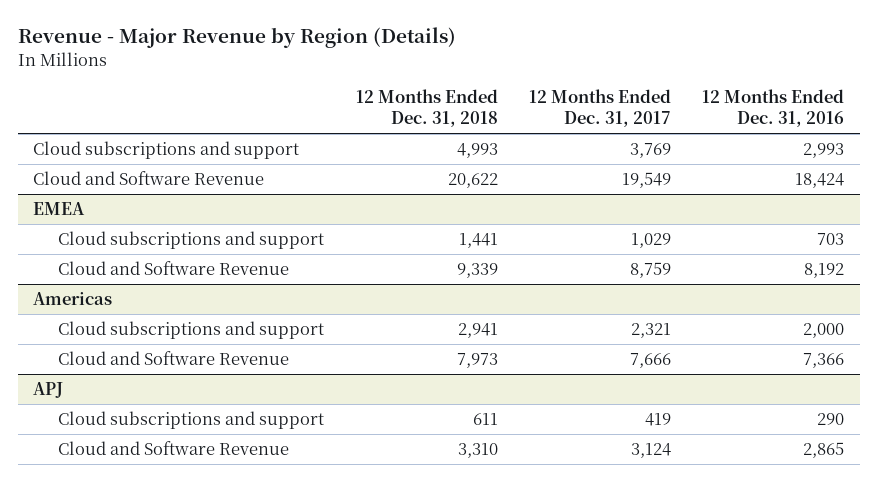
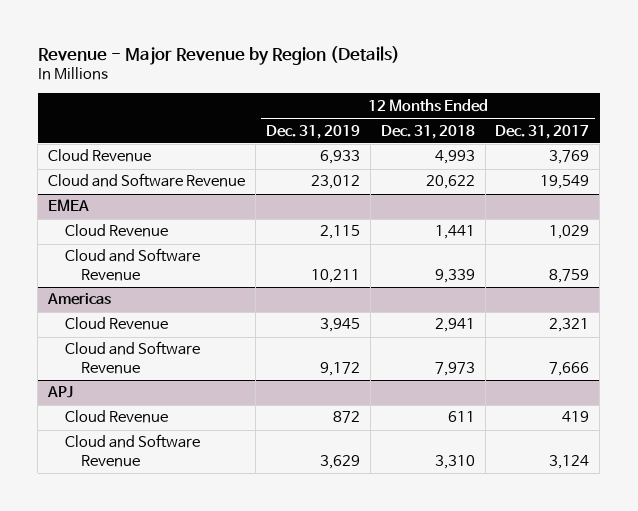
[702,89,845,128] 12 Months Ended Dec. 31, 2016 -> none
none -> [265,124,360,139] Dec. 31, 2019
[33,140,300,159] Cloud subscriptions and support -> [48,149,152,163] Cloud Revenue
[58,230,325,249] Cloud subscriptions and support -> [64,224,168,238] Cloud Revenue
[58,320,325,339] Cloud subscriptions and support -> [64,317,168,331] Cloud Revenue
[58,410,325,429] Cloud subscriptions and support -> [64,410,168,424] Cloud Revenue

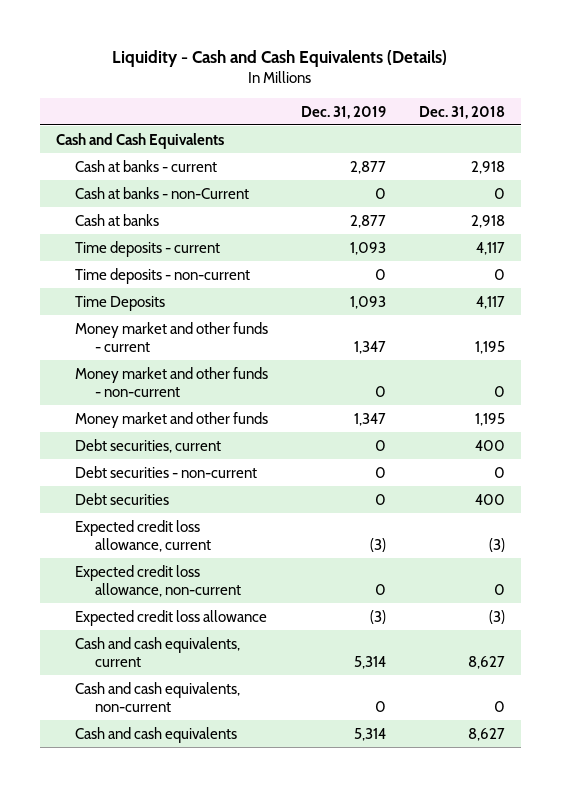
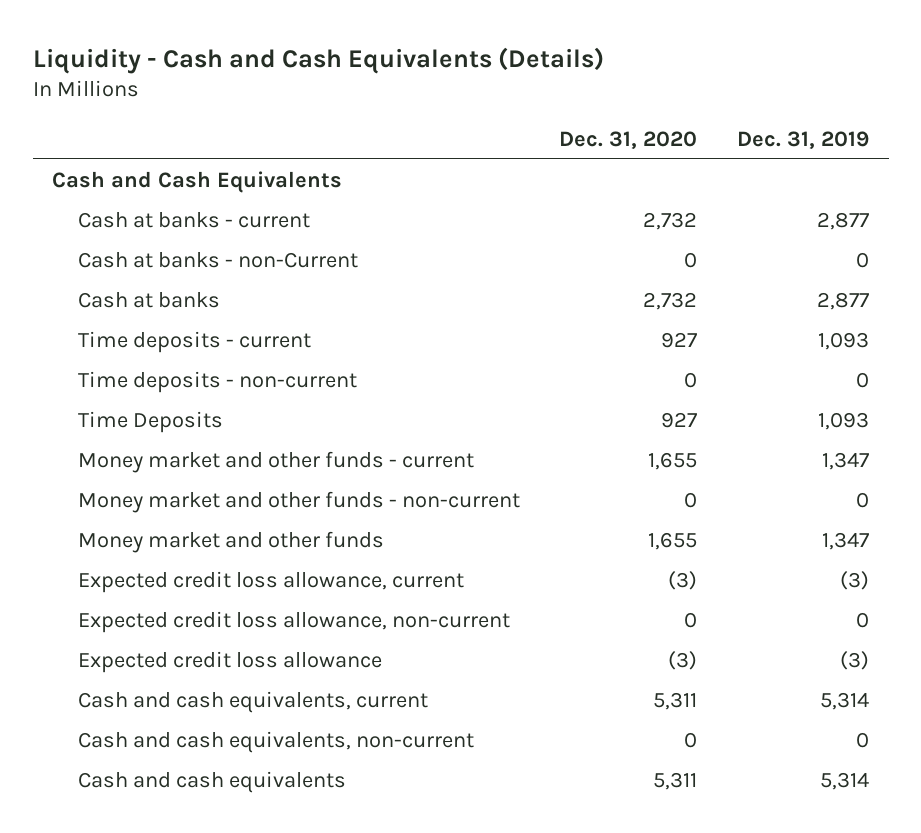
[418,105,505,119] Dec. 31, 2018 -> none
none -> [559,130,698,149] Dec. 31, 2020
[75,438,222,453] Debt securities, current -> none
[75,465,258,478] Debt securities - non-current -> none
[75,492,170,505] Debt securities -> none

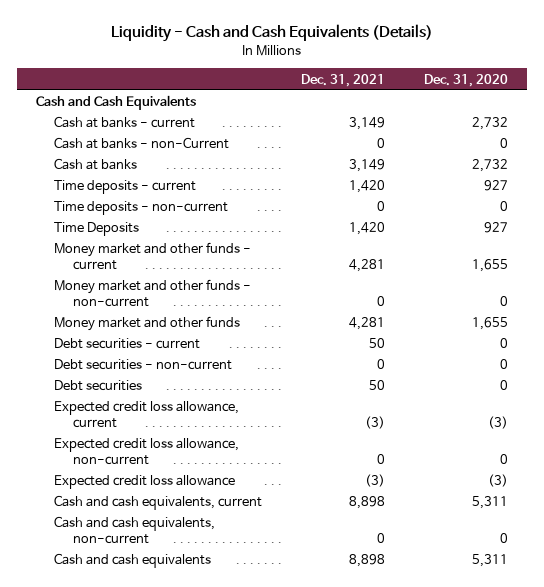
[736,130,869,149] Dec. 31, 2019 -> none
none -> [301,73,386,87] Dec. 31, 2021
none -> [54,338,201,350] Debt securities - current
none -> [54,359,233,371] Debt securities - non-current
none -> [54,380,143,392] Debt securities

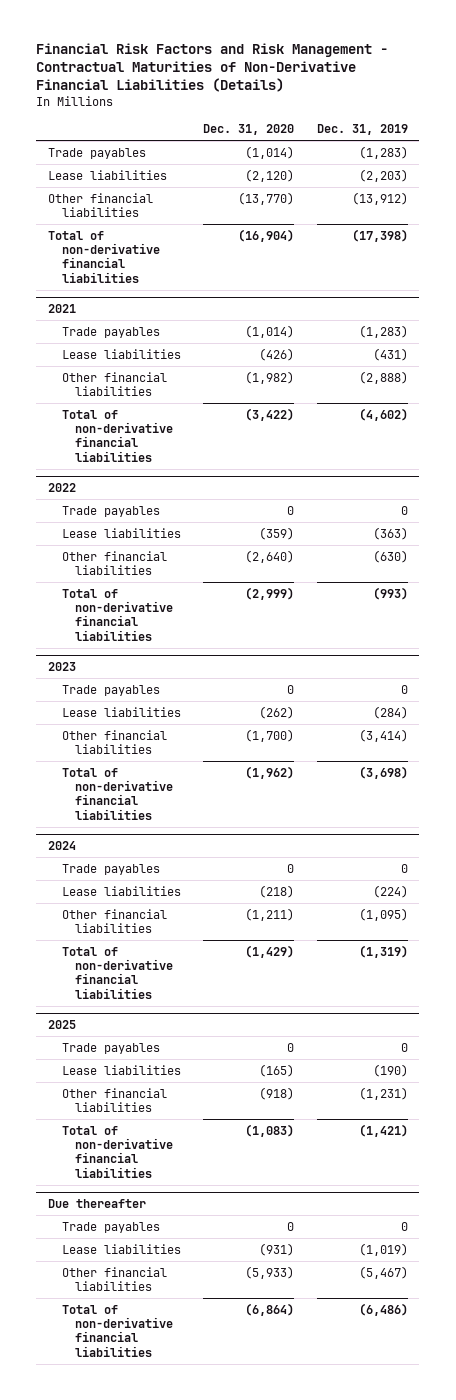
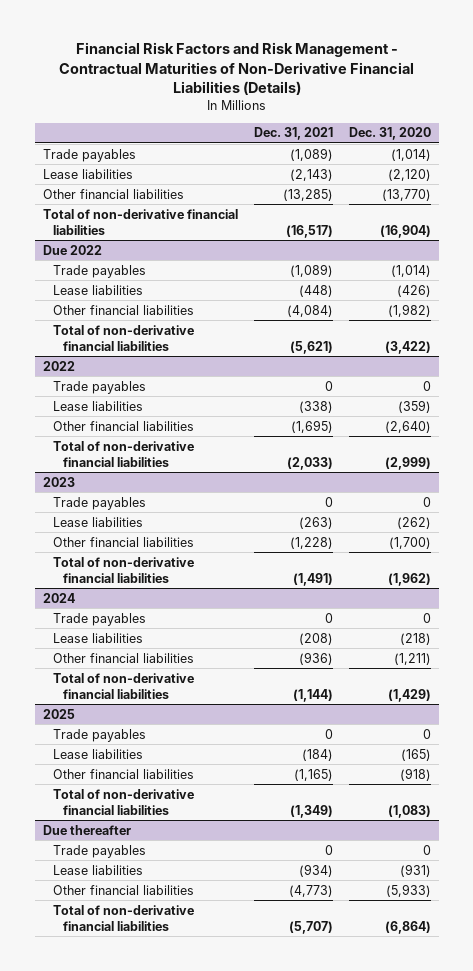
[317,124,409,136] Dec. 31, 2019 -> none
none -> [253,127,333,141] Dec. 31, 2021
[47,303,76,313] 2021 -> [42,244,102,255] Due 2022

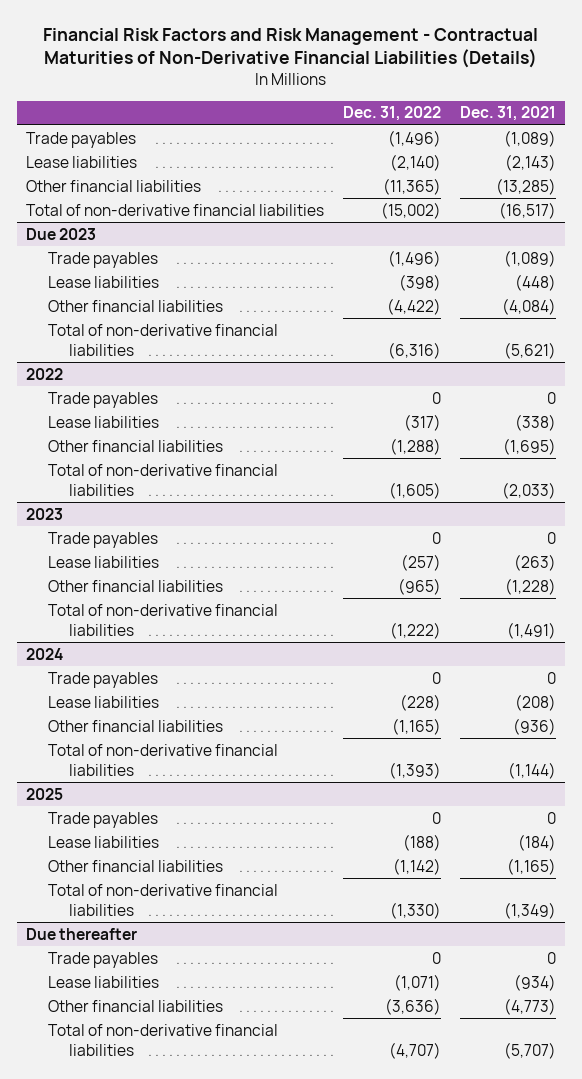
[348,127,431,141] Dec. 31, 2020 -> none
none -> [343,106,442,122] Dec. 31, 2022
[42,244,102,255] Due 2022 -> [26,227,97,240] Due 2023

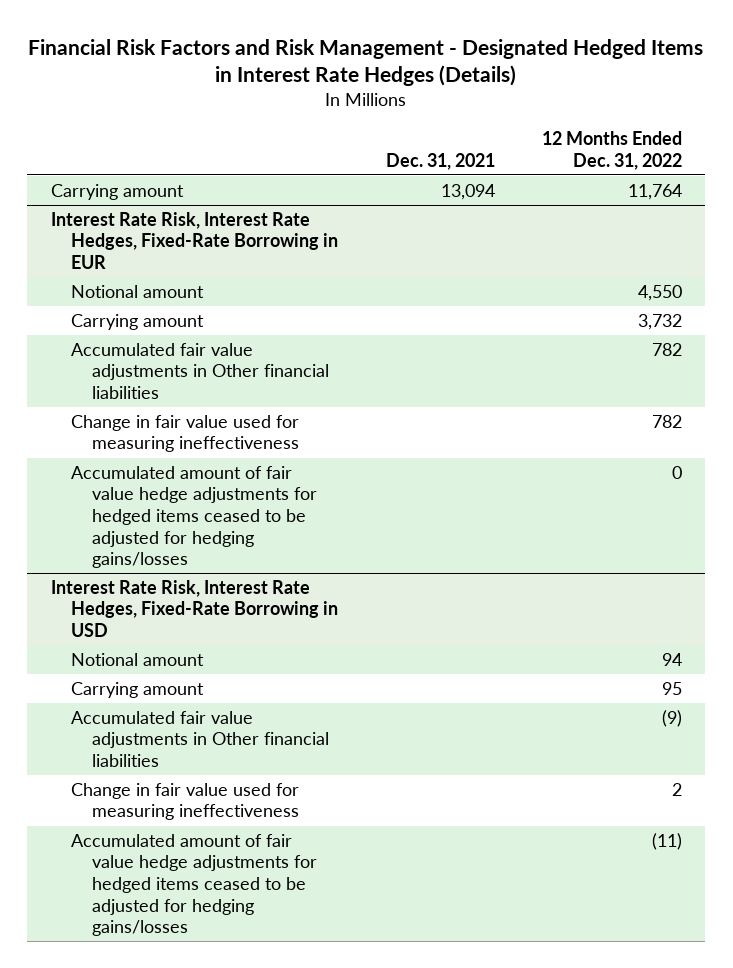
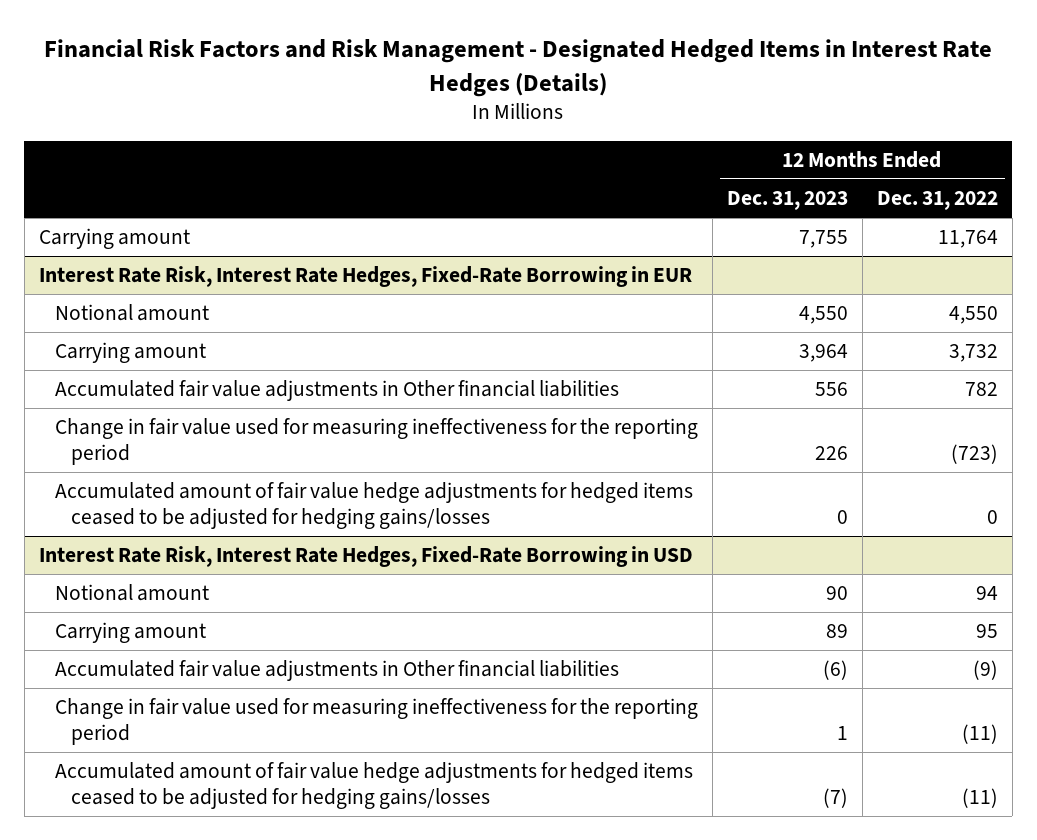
[385,152,495,170] Dec. 31, 2021 -> none
none -> [726,191,848,211] Dec. 31, 2023
[71,414,300,453] Change in fair value used for measuring ineffectiveness -> [55,418,699,466] Change in fair value used for measuring ineffectiveness for the reporting period
[651,414,682,428] 782 -> [950,444,998,465] (723)
[71,782,300,821] Change in fair value used for measuring ineffectiveness -> [55,698,699,746] Change in fair value used for measuring ineffectiveness for the reporting period
[671,782,682,796] 2 -> [961,724,998,745] (11)

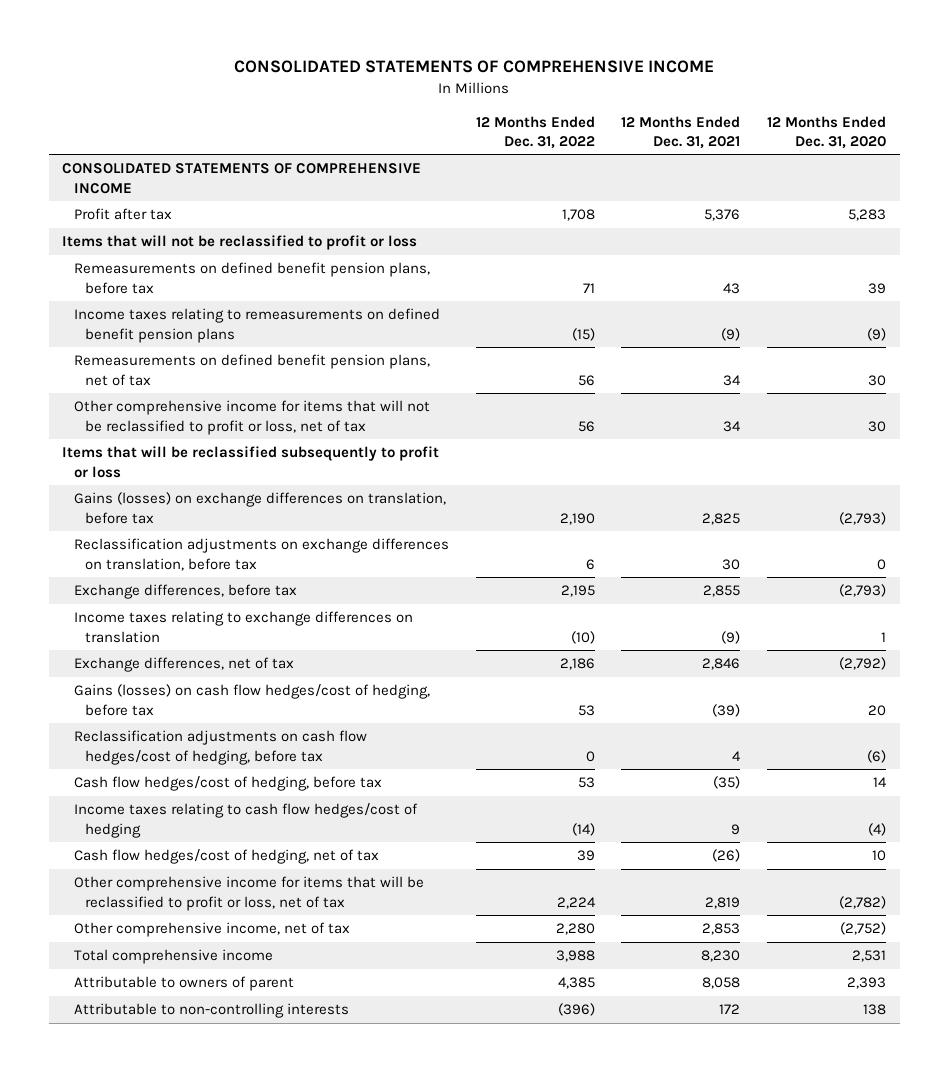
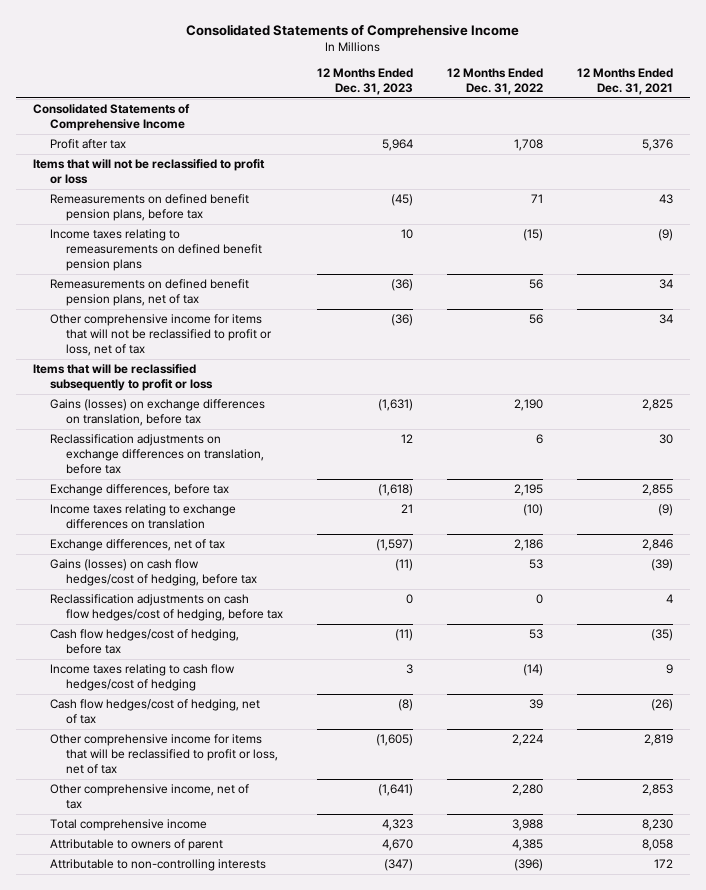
[234,60,715,74] CONSOLIDATED STATEMENTS OF COMPREHENSIVE INCOME -> [186,23,520,38] Consolidated Statements of Comprehensive Income
[767,115,887,149] 12 Months Ended Dec. 31, 2020 -> none
none -> [317,67,414,96] 12 Months Ended Dec. 31, 2023
[62,163,422,194] CONSOLIDATED STATEMENTS OF COMPREHENSIVE INCOME -> [33,104,191,132] Consolidated Statements of Comprehensive Income

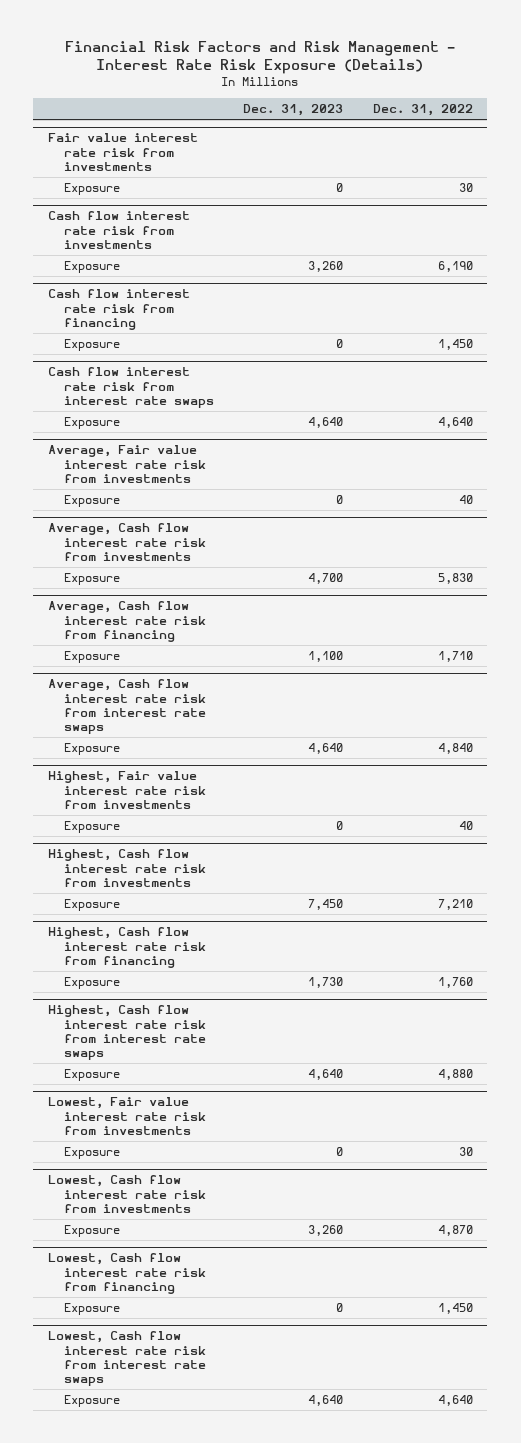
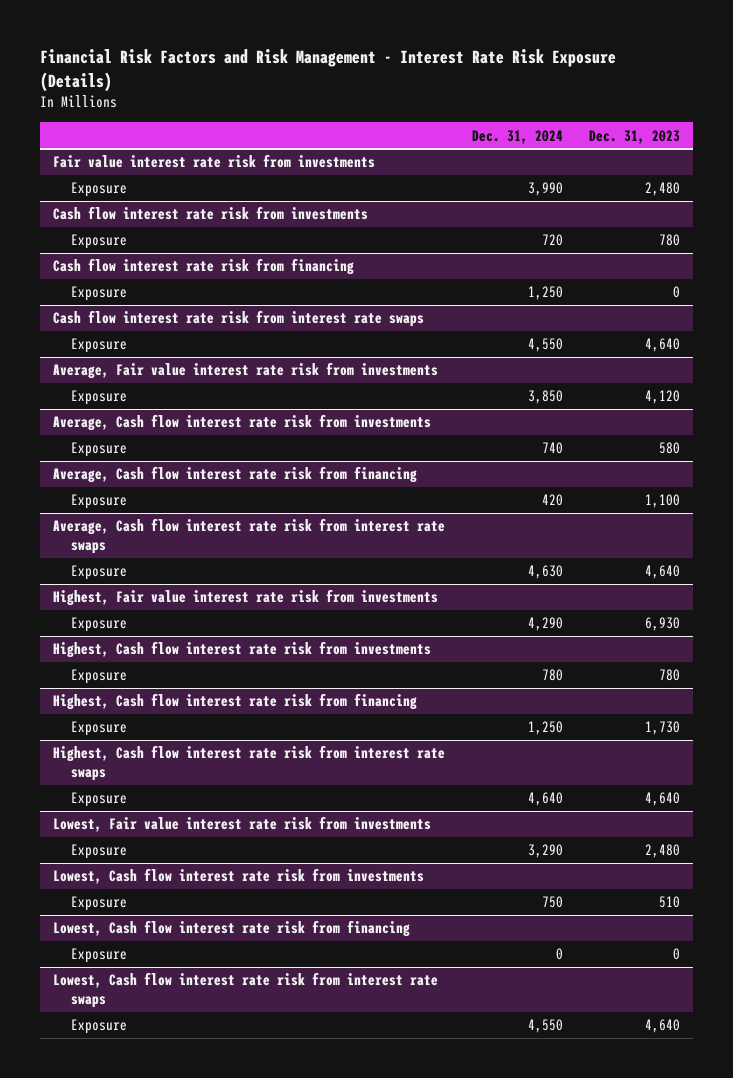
[372,104,473,117] Dec. 31, 2022 -> none
none -> [471,129,563,144] Dec. 31, 2024
[336,183,344,193] 0 -> [644,182,680,197] 2,480
[308,261,344,273] 3,260 -> [658,234,680,247] 780
[336,495,344,505] 0 -> [644,390,680,405] 4,120
[308,573,344,585] 4,700 -> [658,442,680,455] 580
[336,821,344,831] 0 -> [644,617,680,632] 6,930
[308,899,344,911] 7,450 -> [658,669,680,682] 780
[336,1147,344,1157] 0 -> [644,844,680,859] 2,480
[308,1225,344,1237] 3,260 -> [658,896,680,909] 510

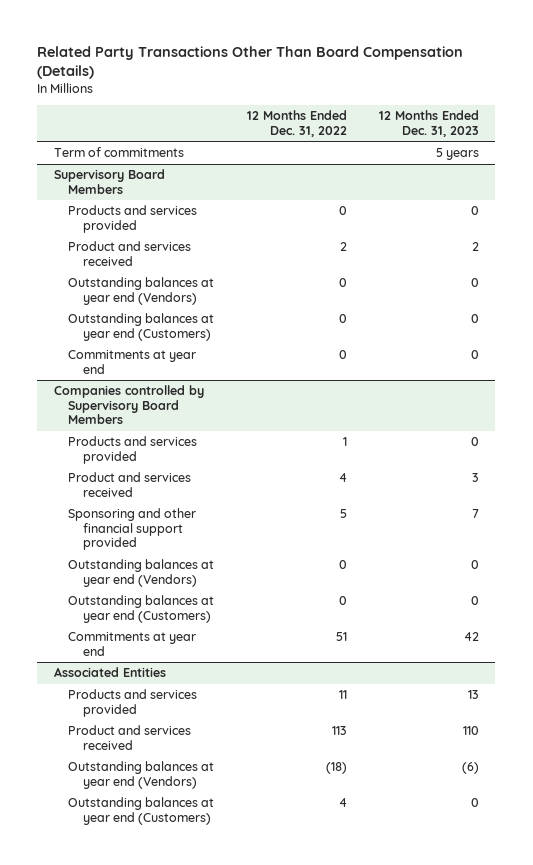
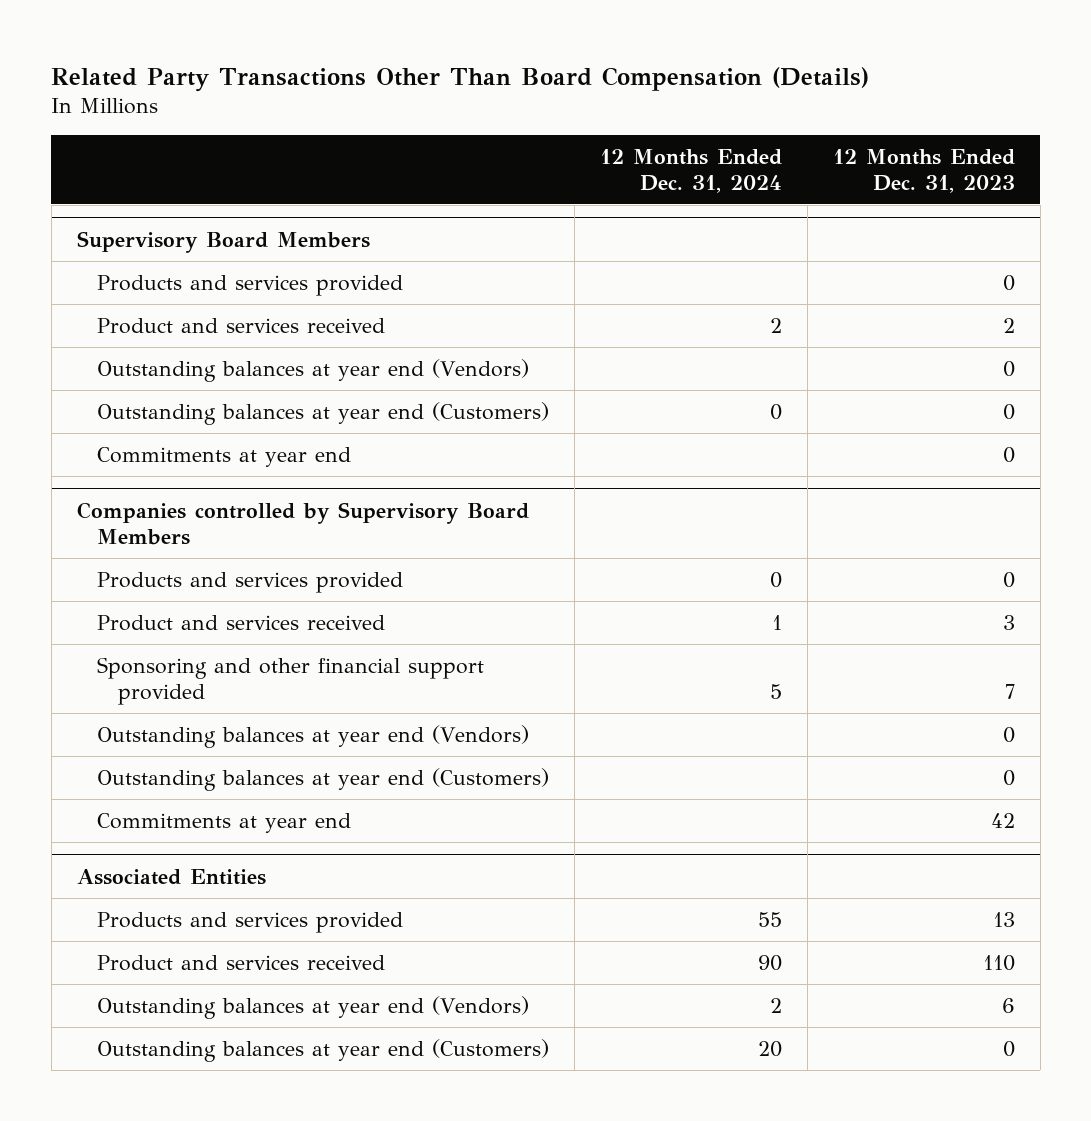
[246,110,347,137] 12 Months Ended Dec. 31, 2022 -> none
none -> [600,148,783,193] 12 Months Ended Dec. 31, 2024
[53,147,184,158] Term of commitments -> none
[462,762,480,775] (6) -> [1001,997,1015,1013] 6

